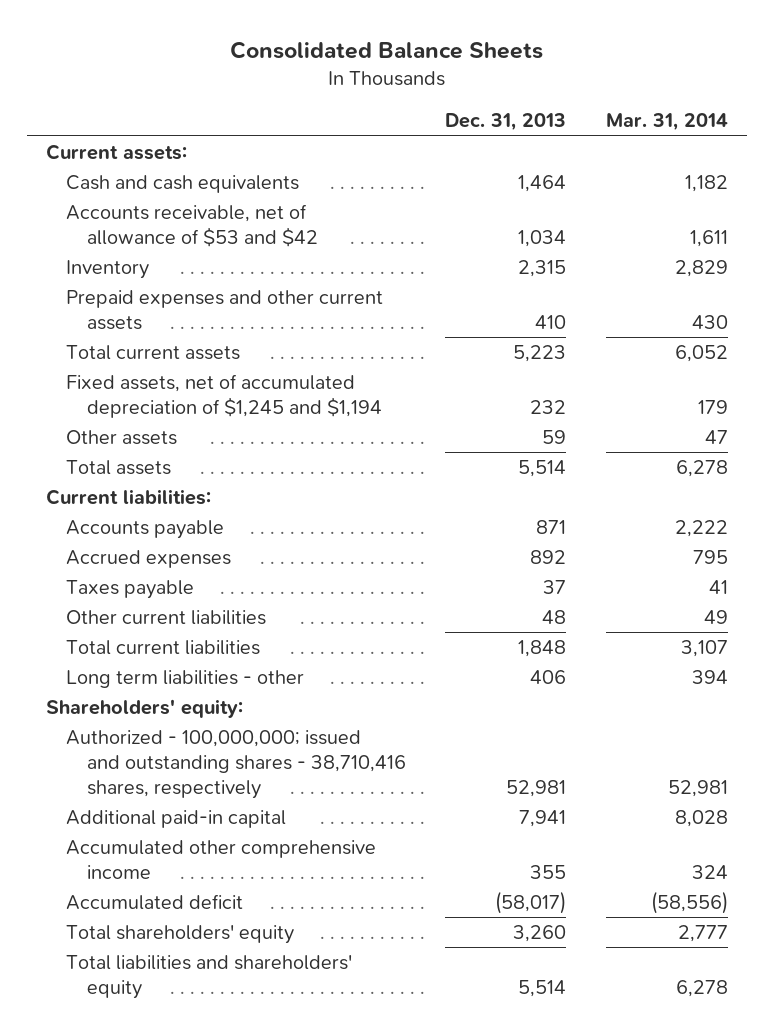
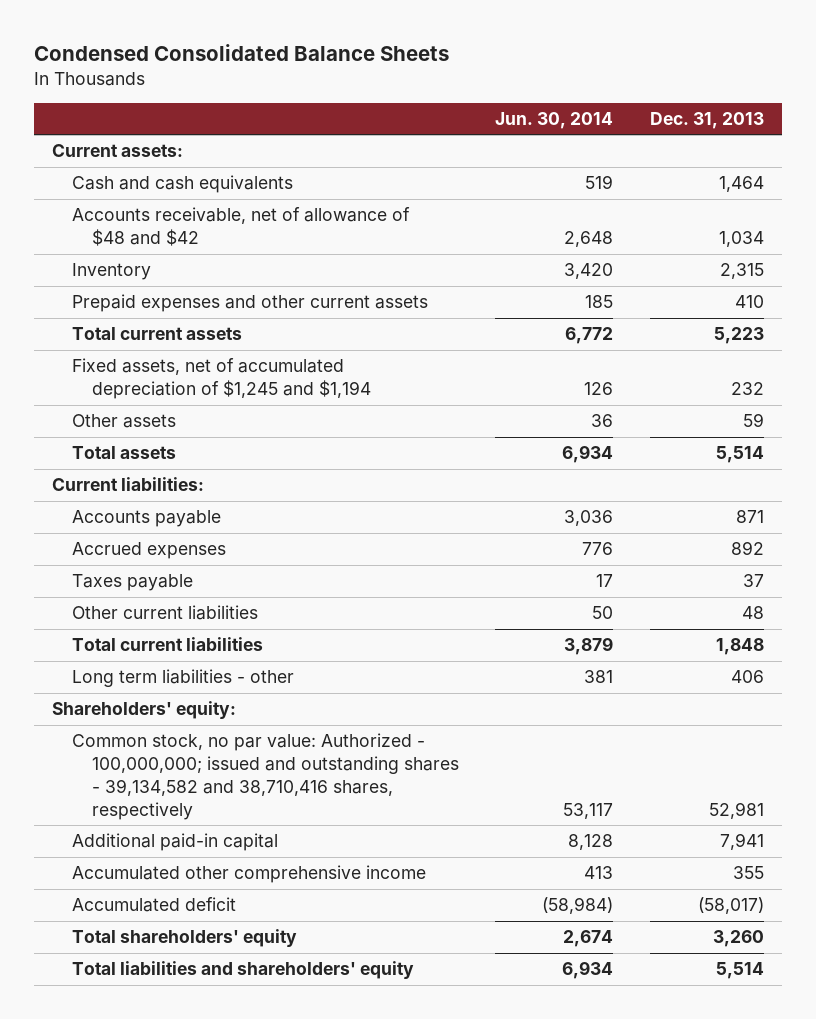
[229,40,543,59] Consolidated Balance Sheets -> [33,44,449,62] Condensed Consolidated Balance Sheets
[605,113,728,132] Mar. 31, 2014 -> none
none -> [495,112,614,130] Jun. 30, 2014
[66,203,318,247] Accounts receivable, net of allowance of $53 and $42 -> [72,207,411,247] Accounts receivable, net of allowance of $48 and $42
[66,729,406,799] Authorized - 100,000,000; issued and outstanding shares - 38,710,416 shares, respectively -> [72,733,460,820] Common stock, no par value: Authorized - 100,000,000; issued and outstanding shares - 39,134,582 and 38,710,416 shares, respectively

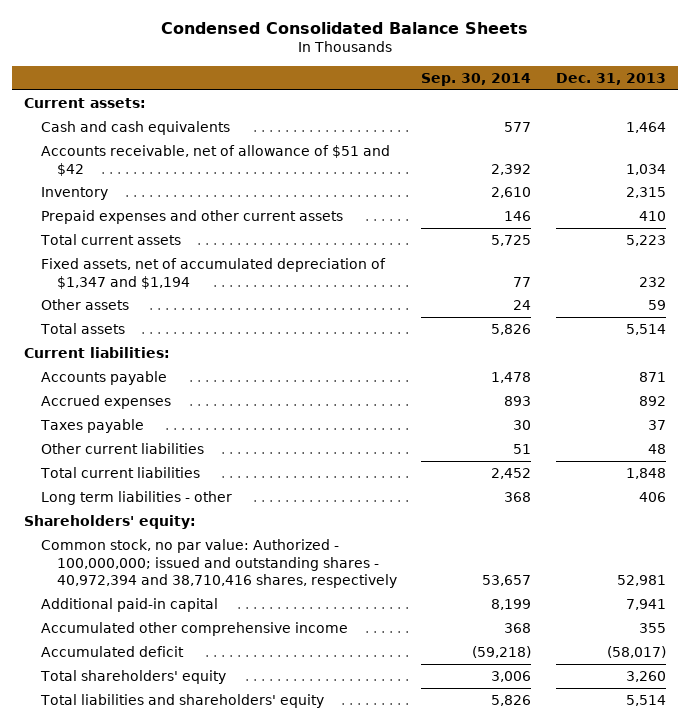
[495,112,614,130] Jun. 30, 2014 -> none
none -> [421,72,532,86] Sep. 30, 2014
[72,207,411,247] Accounts receivable, net of allowance of $48 and $42 -> [40,144,390,176] Accounts receivable, net of allowance of $51 and $42
[72,358,372,400] Fixed assets, net of accumulated depreciation of $1,245 and $1,194 -> [40,257,386,289] Fixed assets, net of accumulated depreciation of $1,347 and $1,194
[72,733,460,820] Common stock, no par value: Authorized - 100,000,000; issued and outstanding shares - 39,134,582 and 38,710,416 shares, respectively -> [40,538,397,589] Common stock, no par value: Authorized - 100,000,000; issued and outstanding shares - 40,972,394 and 38,710,416 shares, respectively

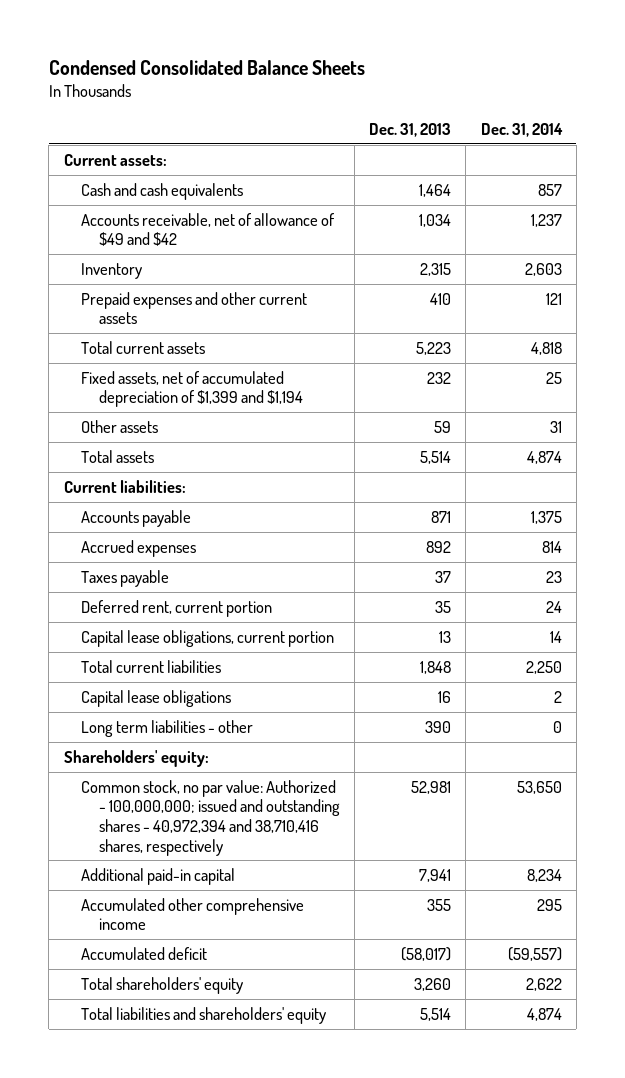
[421,72,532,86] Sep. 30, 2014 -> none
none -> [480,123,563,138] Dec. 31, 2014
[40,144,390,176] Accounts receivable, net of allowance of $51 and $42 -> [81,212,336,247] Accounts receivable, net of allowance of $49 and $42
[40,257,386,289] Fixed assets, net of accumulated depreciation of $1,347 and $1,194 -> [81,370,303,408] Fixed assets, net of accumulated depreciation of $1,399 and $1,194
[40,442,204,454] Other current liabilities -> none
none -> [81,599,273,617] Deferred rent, current portion
none -> [81,629,335,647] Capital lease obligations, current portion
none -> [81,689,232,707] Capital lease obligations
[638,491,666,502] 406 -> [425,720,452,733] 390

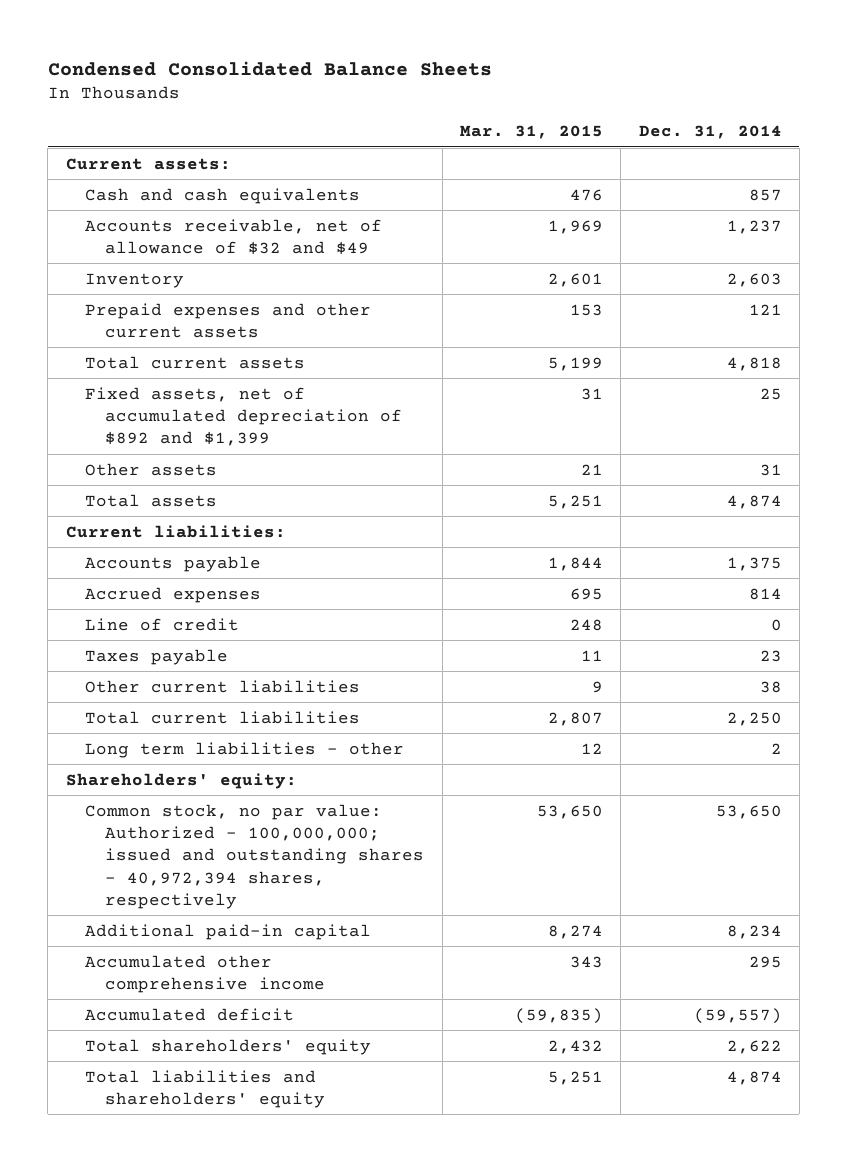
[369,123,452,138] Dec. 31, 2013 -> none
none -> [459,125,603,140] Mar. 31, 2015
[81,212,336,247] Accounts receivable, net of allowance of $49 and $42 -> [85,218,383,255] Accounts receivable, net of allowance of $32 and $49
[81,370,303,408] Fixed assets, net of accumulated depreciation of $1,399 and $1,194 -> [85,386,403,447] Fixed assets, net of accumulated depreciation of $892 and $1,399
none -> [85,617,240,631] Line of credit
[81,599,273,617] Deferred rent, current portion -> none
[81,629,335,647] Capital lease obligations, current portion -> none
none -> [85,679,361,693] Other current liabilities
[81,689,232,707] Capital lease obligations -> none
[552,720,562,733] 0 -> [770,742,782,754] 2
[81,779,340,856] Common stock, no par value: Authorized - 100,000,000; issued and outstanding shares - 40,972,394 and 38,710,416 shares, respectively -> [85,803,425,910] Common stock, no par value: Authorized - 100,000,000; issued and outstanding shares - 40,972,394 shares, respectively

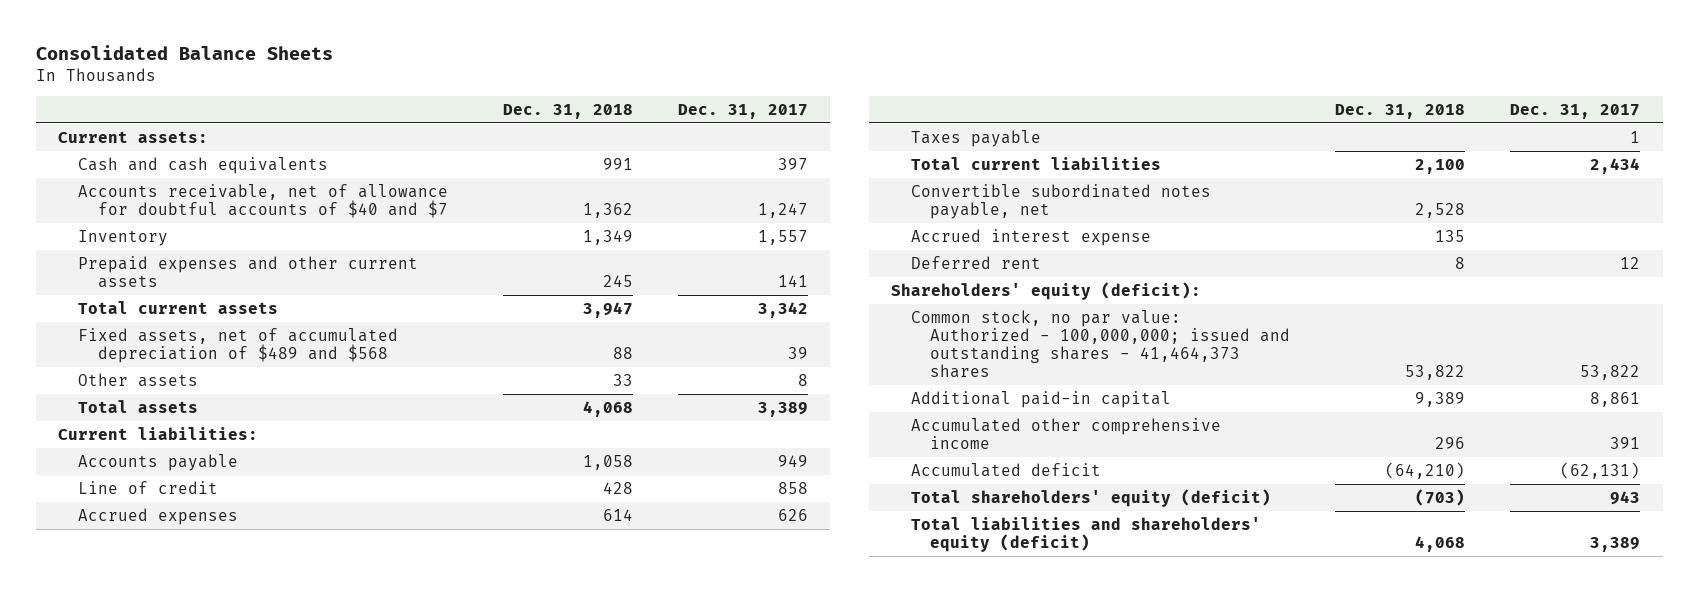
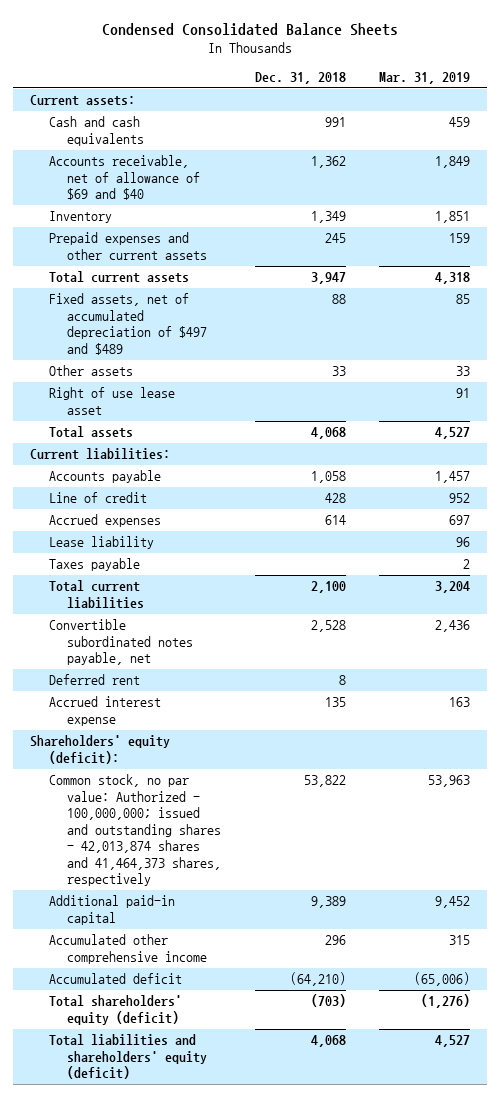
[35,44,333,60] Consolidated Balance Sheets -> [102,23,399,37] Condensed Consolidated Balance Sheets
[677,103,808,119] Dec. 31, 2017 -> none
none -> [378,71,470,84] Mar. 31, 2019
[77,183,448,218] Accounts receivable, net of allowance for doubtful accounts of $40 and $7 -> [48,155,201,201] Accounts receivable, net of allowance of $69 and $40
[77,327,398,363] Fixed assets, net of accumulated depreciation of $489 and $568 -> [48,293,208,355] Fixed assets, net of accumulated depreciation of $497 and $489
none -> [48,387,175,415] Right of use lease asset
none -> [48,536,154,550] Lease liability
[910,228,1151,246] Accrued interest expense -> [48,696,161,726] Accrued interest expense
[910,309,1291,378] Common stock, no par value: Authorized - 100,000,000; issued and outstanding shares - 41,464,373 shares -> [48,774,222,887] Common stock, no par value: Authorized - 100,000,000; issued and outstanding shares - 42,013,874 shares and 41,464,373 shares, respectively

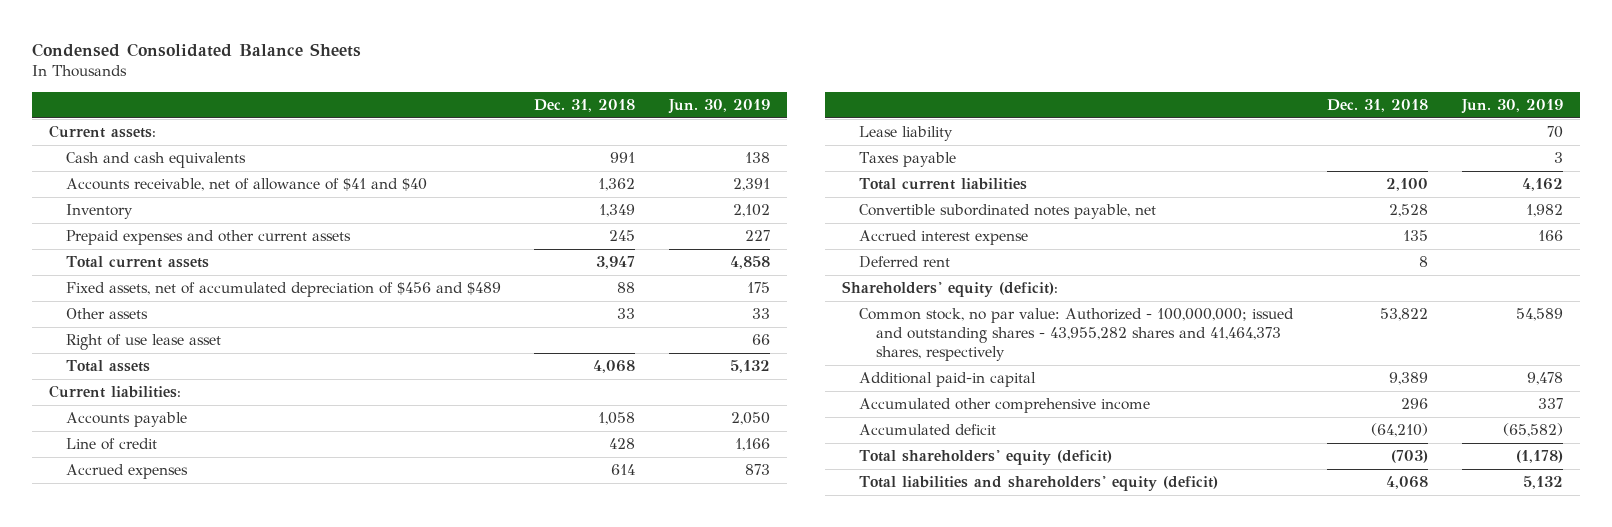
[378,71,470,84] Mar. 31, 2019 -> none
none -> [667,99,770,115] Jun. 30, 2019
[48,155,201,201] Accounts receivable, net of allowance of $69 and $40 -> [65,178,427,192] Accounts receivable, net of allowance of $41 and $40
[48,293,208,355] Fixed assets, net of accumulated depreciation of $497 and $489 -> [65,282,501,298] Fixed assets, net of accumulated depreciation of $456 and $489
[48,674,140,686] Deferred rent -> [858,256,950,269] Deferred rent
[48,774,222,887] Common stock, no par value: Authorized - 100,000,000; issued and outstanding shares - 42,013,874 shares and 41,464,373 shares, respectively -> [858,308,1294,361] Common stock, no par value: Authorized - 100,000,000; issued and outstanding shares - 43,955,282 shares and 41,464,373 shares, respectively

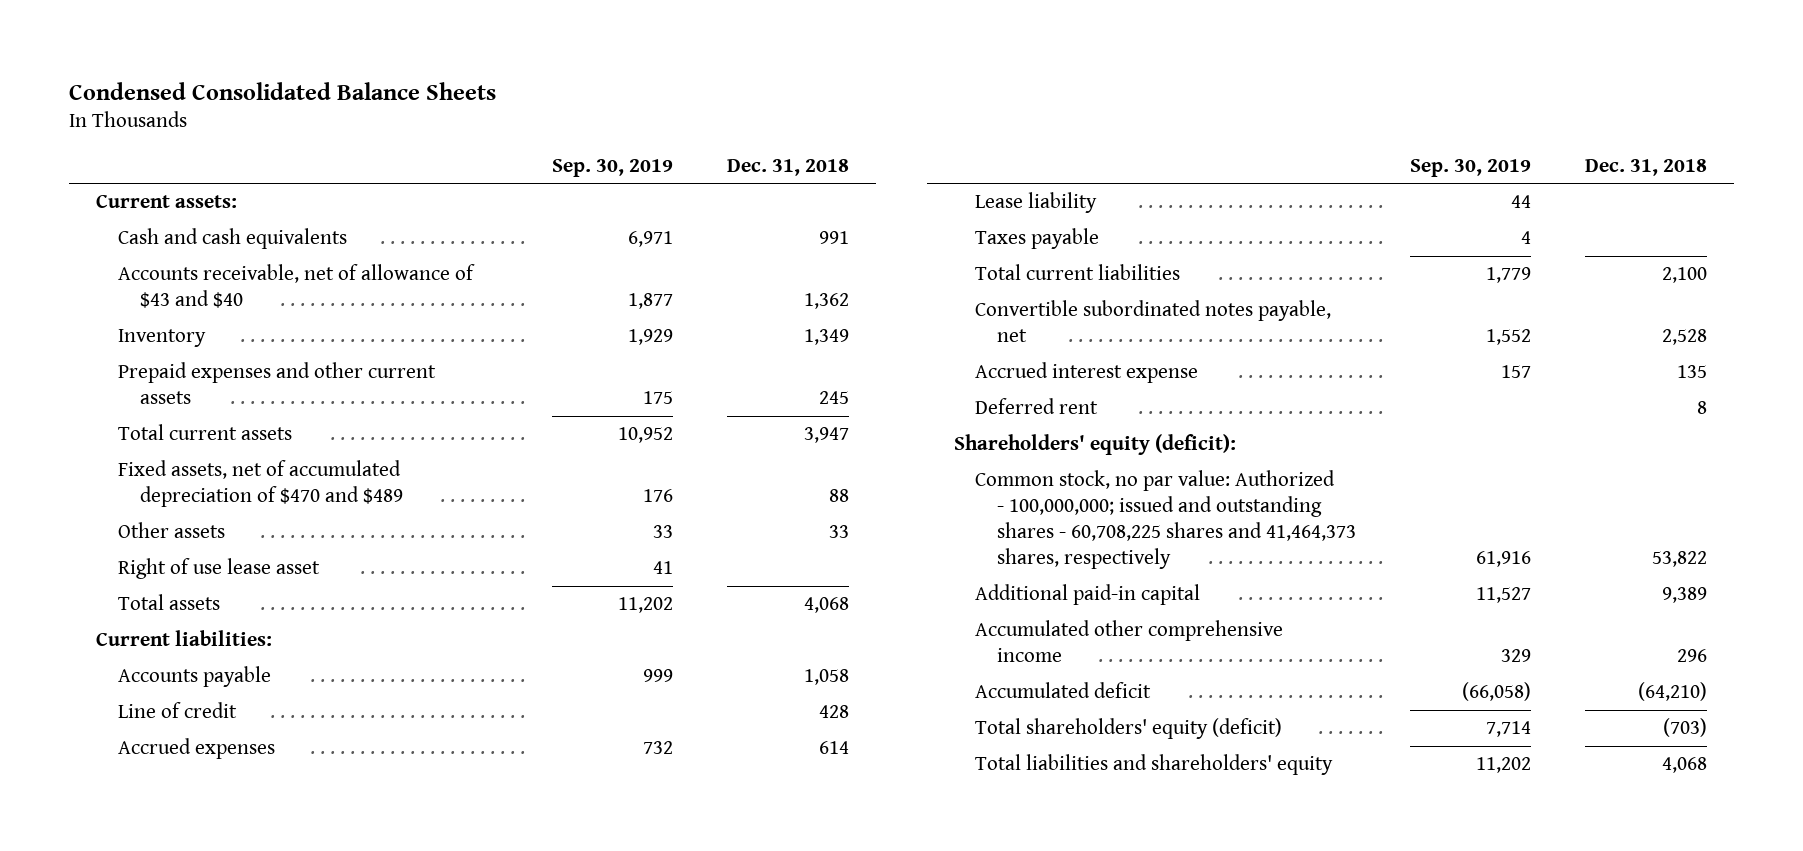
[667,99,770,115] Jun. 30, 2019 -> none
none -> [552,158,674,177] Sep. 30, 2019
[65,178,427,192] Accounts receivable, net of allowance of $41 and $40 -> [117,264,475,309] Accounts receivable, net of allowance of $43 and $40
[65,282,501,298] Fixed assets, net of accumulated depreciation of $456 and $489 -> [117,460,403,508] Fixed assets, net of accumulated depreciation of $470 and $489
[858,308,1294,361] Common stock, no par value: Authorized - 100,000,000; issued and outstanding shares - 43,955,282 shares and 41,464,373 shares, respectively -> [975,470,1357,570] Common stock, no par value: Authorized - 100,000,000; issued and outstanding shares - 60,708,225 shares and 41,464,373 shares, respectively
[858,476,1218,492] Total liabilities and shareholders' equity (deficit) -> [975,754,1334,776] Total liabilities and shareholders' equity

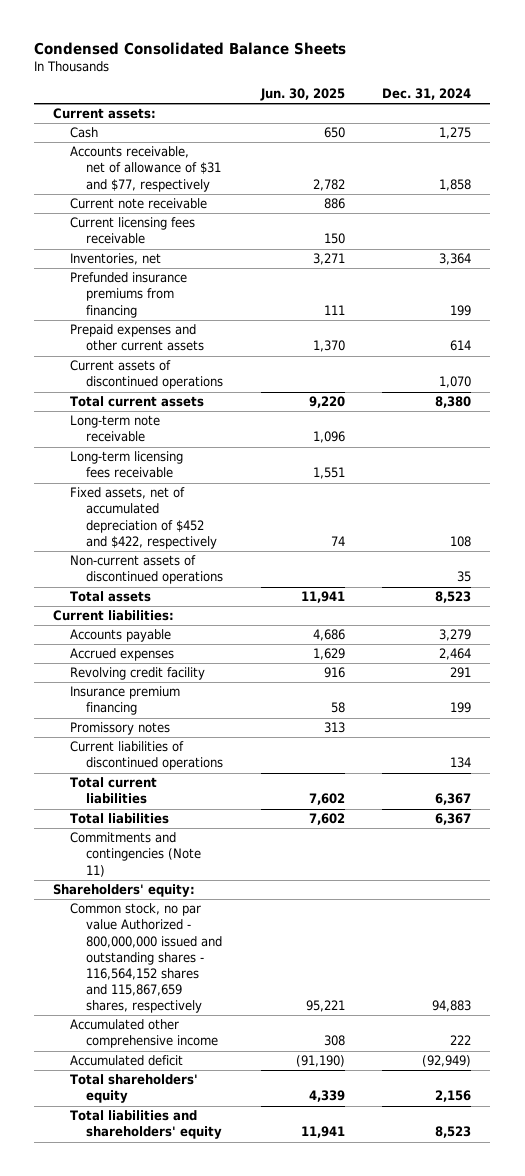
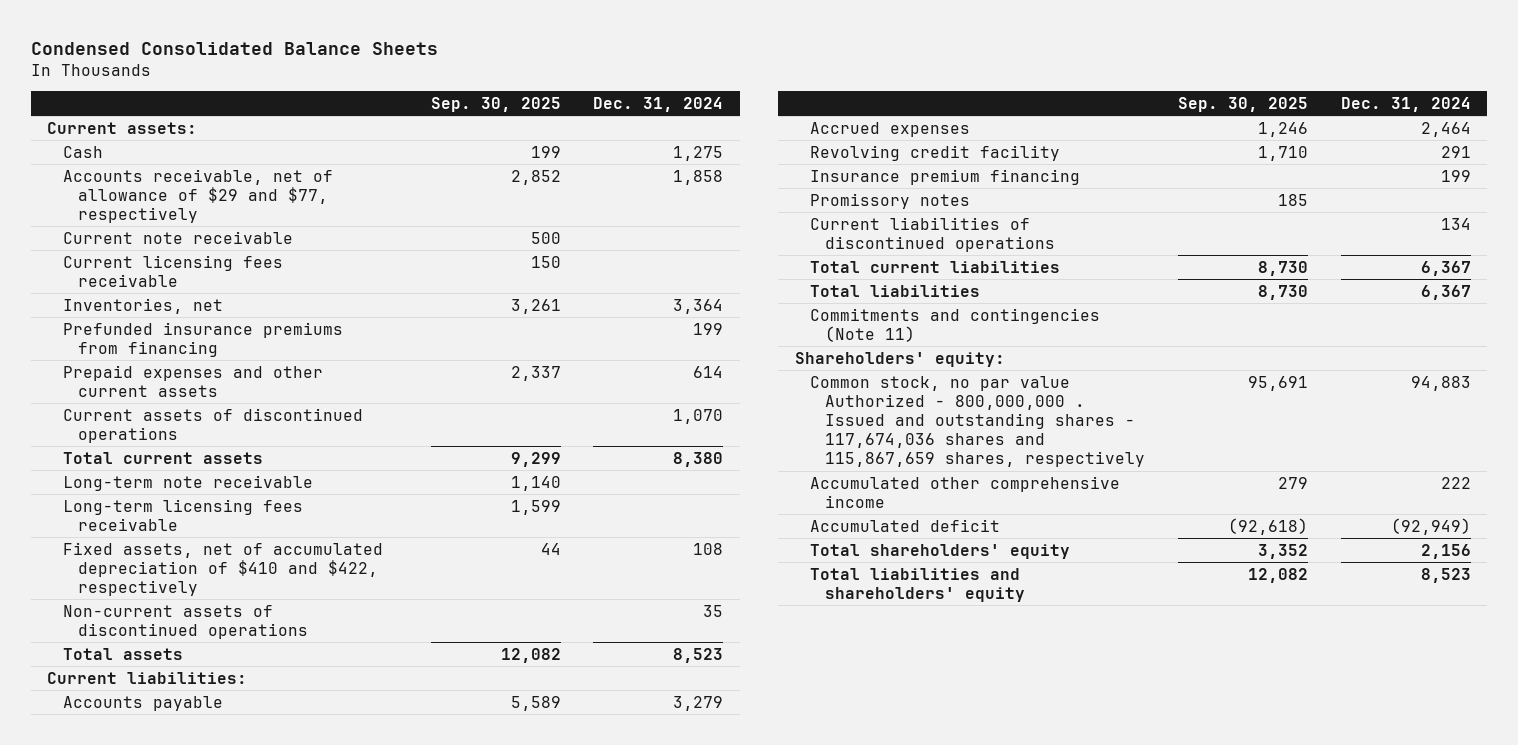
[259,87,345,101] Jun. 30, 2025 -> none
none -> [430,96,561,112] Sep. 30, 2025
[69,146,222,192] Accounts receivable, net of allowance of $31 and $77, respectively -> [62,168,333,223] Accounts receivable, net of allowance of $29 and $77, respectively
[69,487,218,549] Fixed assets, net of accumulated depreciation of $452 and $422, respectively -> [62,541,383,596] Fixed assets, net of accumulated depreciation of $410 and $422, respectively
[69,903,223,1014] Common stock, no par value Authorized - 800,000,000 issued and outstanding shares - 116,564,152 shares and 115,867,659 shares, respectively -> [810,375,1146,468] Common stock, no par value Authorized - 800,000,000 . Issued and outstanding shares - 117,674,036 shares and 115,867,659 shares, respectively

